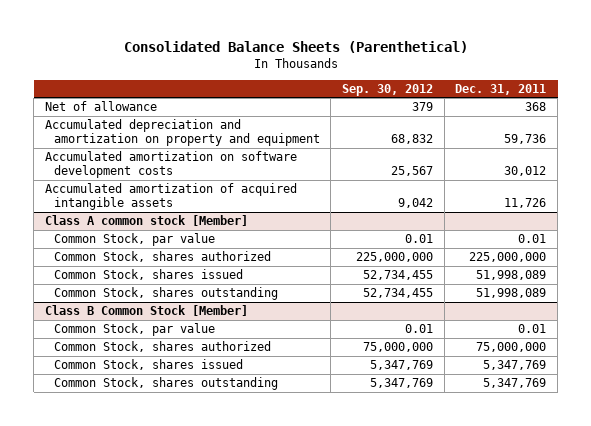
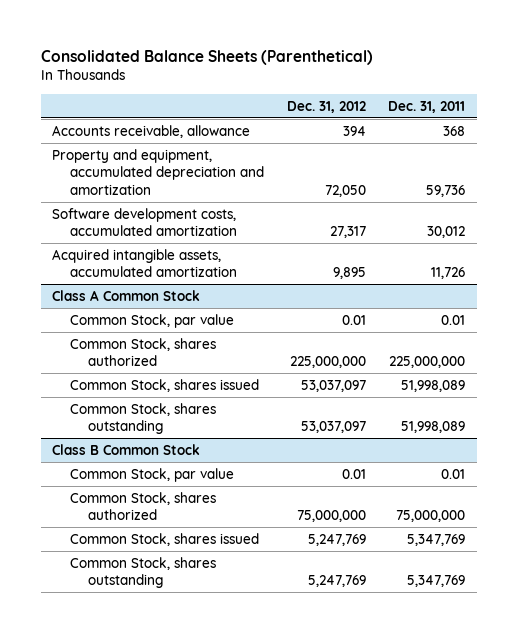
[342,83,434,96] Sep. 30, 2012 -> none
none -> [286,100,366,113] Dec. 31, 2012
[45,101,158,112] Net of allowance -> [52,124,251,138] Accounts receivable, allowance
[45,119,320,147] Accumulated depreciation and amortization on property and equipment -> [52,148,264,195] Property and equipment, accumulated depreciation and amortization
[45,151,298,179] Accumulated amortization on software development costs -> [52,207,237,237] Software development costs, accumulated amortization
[45,183,298,211] Accumulated amortization of acquired intangible assets -> [52,248,237,278] Acquired intangible assets, accumulated amortization
[45,215,249,227] Class A common stock [Member] -> [52,289,201,301] Class A Common Stock
[45,305,249,317] Class B Common Stock [Member] -> [52,443,201,455] Class B Common Stock

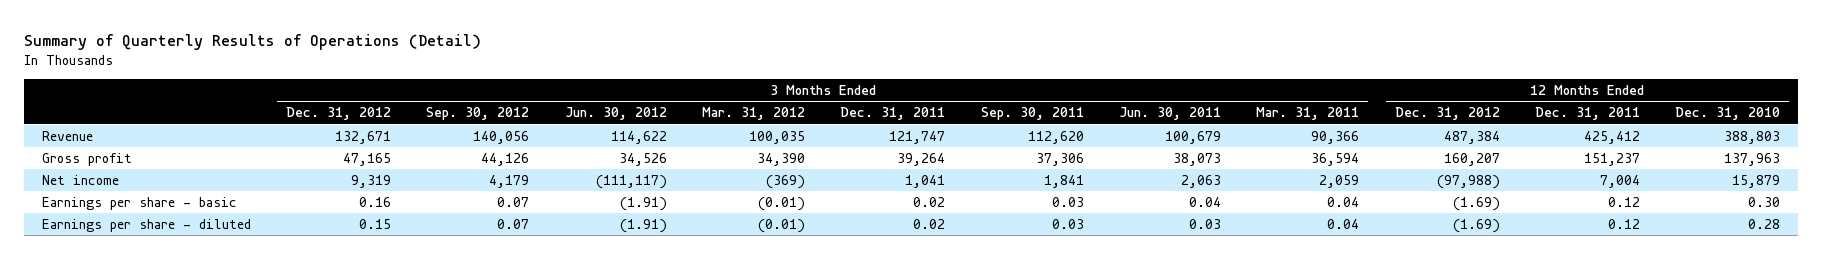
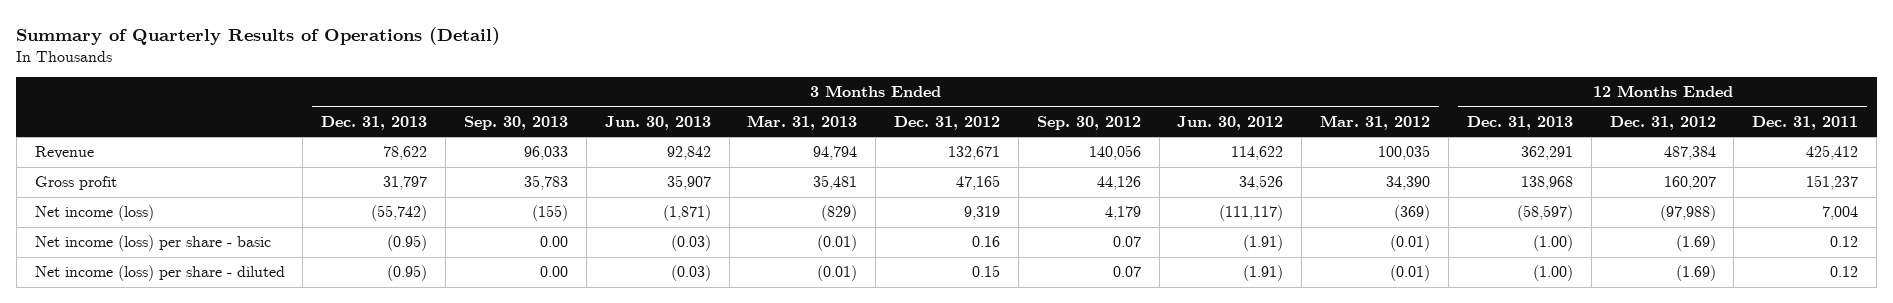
[840,107,946,121] Dec. 31, 2011 -> none
[980,107,1084,121] Sep. 30, 2011 -> none
[1118,107,1221,121] Jun. 30, 2011 -> none
[1256,107,1360,121] Mar. 31, 2011 -> none
[1675,107,1781,121] Dec. 31, 2010 -> none
none -> [321,115,428,130] Dec. 31, 2013
none -> [463,115,568,130] Sep. 30, 2013
none -> [604,115,711,130] Jun. 30, 2013
none -> [747,114,858,130] Mar. 31, 2013
none -> [1466,115,1573,130] Dec. 31, 2013
[41,174,119,185] Net income -> [34,205,154,222] Net income (loss)
[41,196,237,210] Earnings per share - basic -> [34,235,271,252] Net income (loss) per share - basic
[41,218,251,232] Earnings per share - diluted -> [34,265,285,282] Net income (loss) per share - diluted

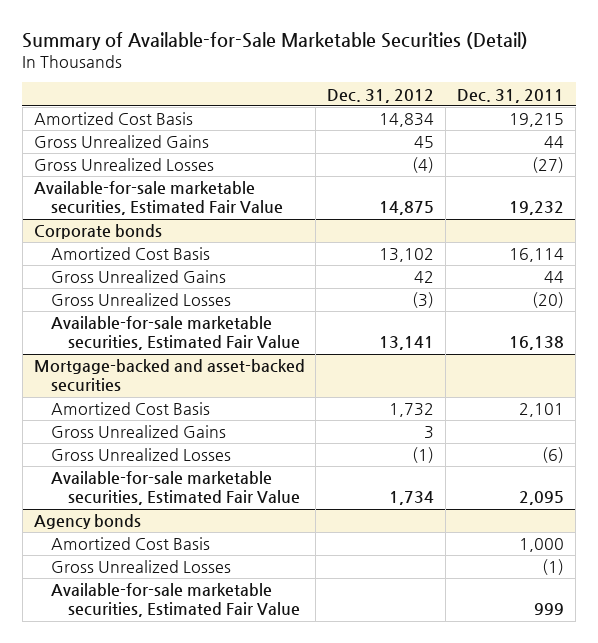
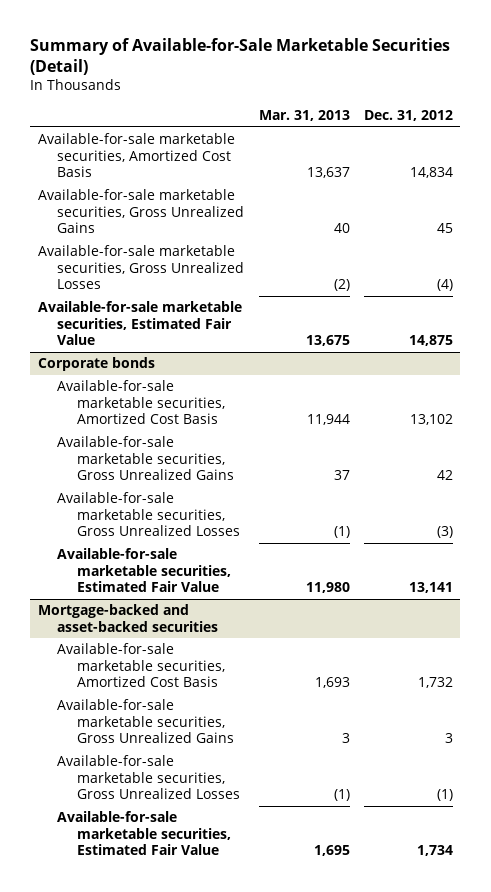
[457,88,565,103] Dec. 31, 2011 -> none
none -> [258,110,350,122] Mar. 31, 2013
[33,112,193,126] Amortized Cost Basis -> [37,133,235,178] Available-for-sale marketable securities, Amortized Cost Basis
[33,135,209,149] Gross Unrealized Gains -> [37,189,245,234] Available-for-sale marketable securities, Gross Unrealized Gains
[33,158,214,172] Gross Unrealized Losses -> [37,245,245,290] Available-for-sale marketable securities, Gross Unrealized Losses
[50,247,210,261] Amortized Cost Basis -> [57,380,226,425] Available-for-sale marketable securities, Amortized Cost Basis
[50,270,226,284] Gross Unrealized Gains -> [57,436,235,481] Available-for-sale marketable securities, Gross Unrealized Gains
[50,293,231,307] Gross Unrealized Losses -> [57,492,241,537] Available-for-sale marketable securities, Gross Unrealized Losses
[50,402,210,416] Amortized Cost Basis -> [57,643,226,688] Available-for-sale marketable securities, Amortized Cost Basis
[50,425,226,439] Gross Unrealized Gains -> [57,699,235,744] Available-for-sale marketable securities, Gross Unrealized Gains
[50,448,231,462] Gross Unrealized Losses -> [57,755,241,800] Available-for-sale marketable securities, Gross Unrealized Losses
[33,514,141,530] Agency bonds -> none
[50,537,210,551] Amortized Cost Basis -> none
[50,560,231,574] Gross Unrealized Losses -> none
[50,583,301,618] Available-for-sale marketable securities, Estimated Fair Value -> none

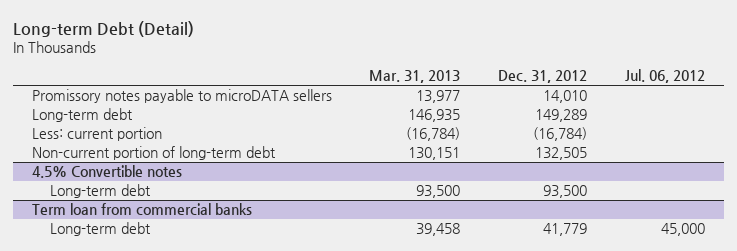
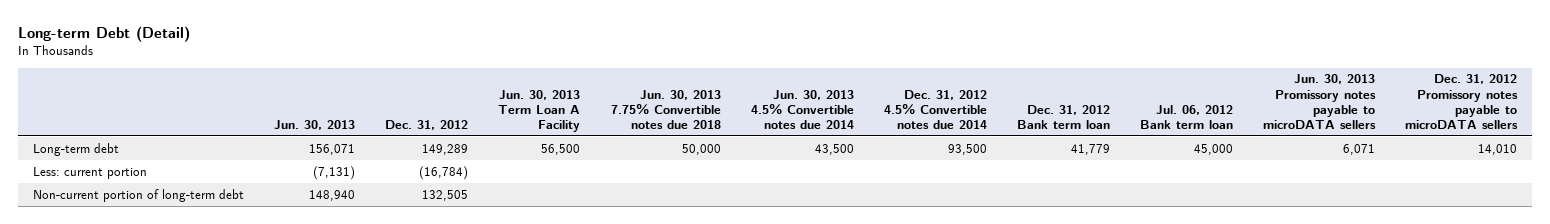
[369,70,461,84] Mar. 31, 2013 -> none
[625,69,706,84] Jul. 06, 2012 -> none
none -> [274,120,356,131] Jun. 30, 2013
none -> [498,89,581,133] Jun. 30, 2013 Term Loan A Facility
none -> [610,89,721,130] Jun. 30, 2013 7.75% Convertible notes due 2018
none -> [750,89,854,130] Jun. 30, 2013 4.5% Convertible notes due 2014
none -> [883,89,987,130] Dec. 31, 2012 4.5% Convertible notes due 2014
none -> [1016,104,1110,130] Dec. 31, 2012 Bank term loan
none -> [1140,104,1234,130] Jul. 06, 2012 Bank term loan
none -> [1263,74,1377,130] Jun. 30, 2013 Promissory notes payable to microDATA sellers
none -> [1405,74,1519,130] Dec. 31, 2012 Promissory notes payable to microDATA sellers
[31,89,332,104] Promissory notes payable to microDATA sellers -> none
[31,165,182,179] 4.5% Convertible notes -> none
[49,184,151,199] Long-term debt -> none
[31,203,252,216] Term loan from commercial banks -> none
[49,222,151,237] Long-term debt -> none

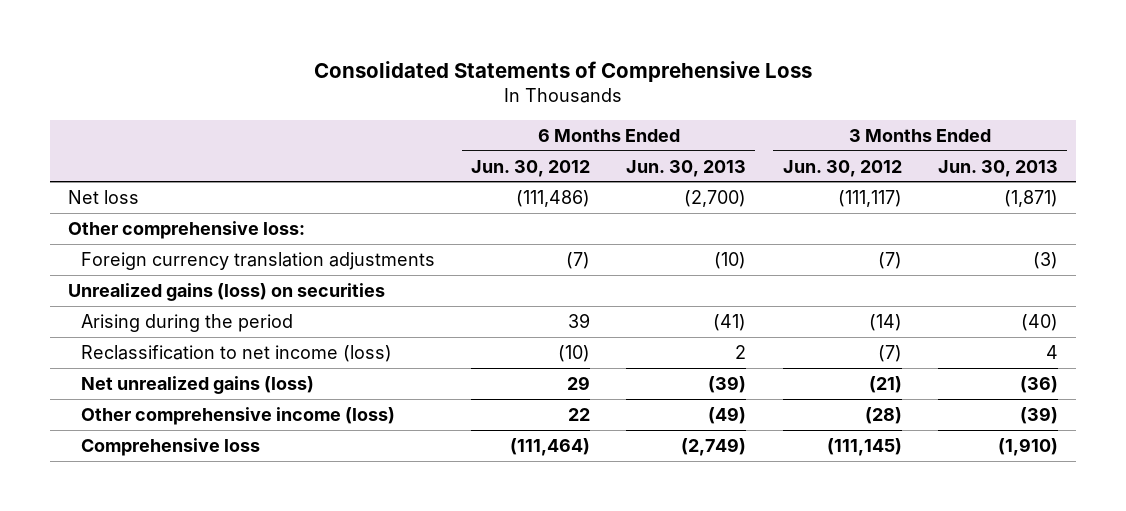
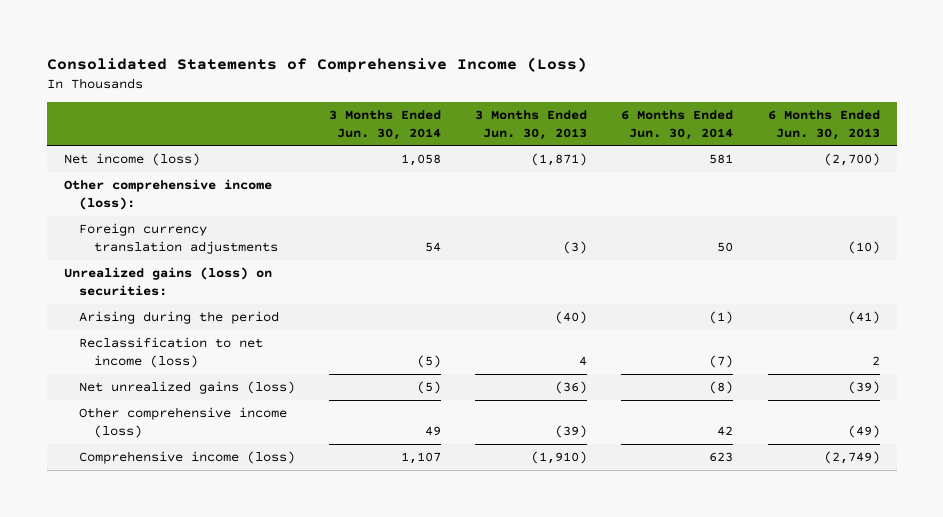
[313,60,812,82] Consolidated Statements of Comprehensive Loss -> [46,56,587,73] Consolidated Statements of Comprehensive Income (Loss)
[471,159,591,177] Jun. 30, 2012 -> none
[782,159,902,177] Jun. 30, 2012 -> none
none -> [329,110,442,140] 3 Months Ended Jun. 30, 2014
none -> [621,110,734,140] 6 Months Ended Jun. 30, 2014
[68,189,140,204] Net loss -> [63,153,200,167] Net income (loss)
[68,220,306,239] Other comprehensive loss: -> [63,179,272,210] Other comprehensive income (loss):
[68,282,386,301] Unrealized gains (loss) on securities -> [63,267,272,296] Unrealized gains (loss) on securities:
[81,437,261,456] Comprehensive loss -> [78,451,295,465] Comprehensive income (loss)

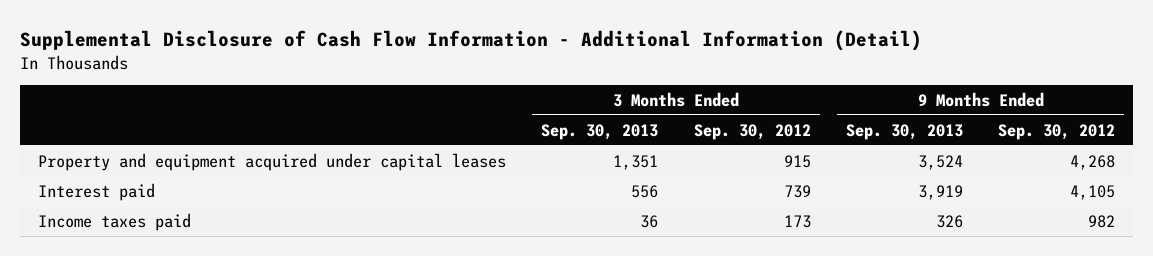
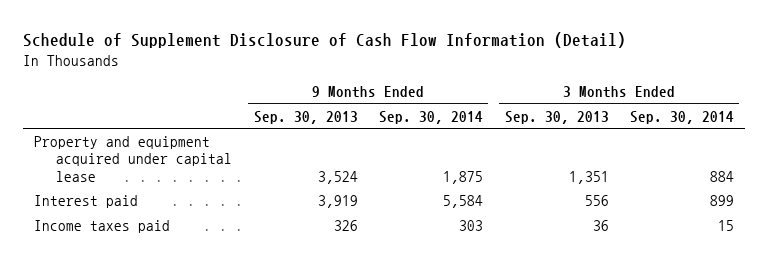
[20,30,923,52] Supplemental Disclosure of Cash Flow Information - Additional Information (Detail) -> [23,32,627,49] Schedule of Supplement Disclosure of Cash Flow Information (Detail)
[693,123,811,140] Sep. 30, 2012 -> none
[998,123,1116,140] Sep. 30, 2012 -> none
none -> [379,110,484,124] Sep. 30, 2014
none -> [629,110,734,124] Sep. 30, 2014
[37,152,506,171] Property and equipment acquired under capital leases -> [33,135,233,182] Property and equipment acquired under capital lease

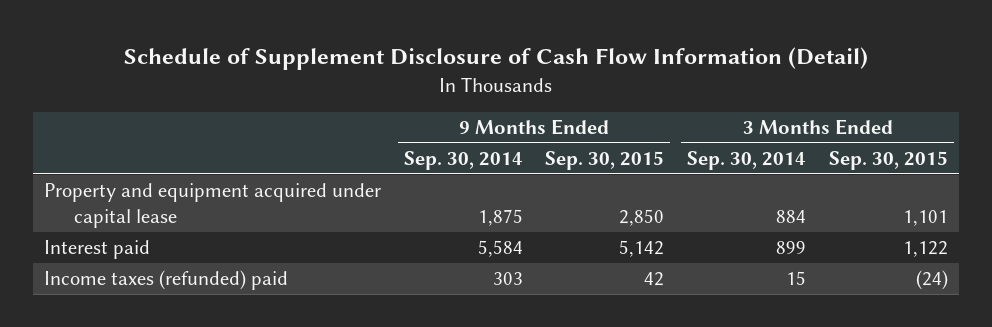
[253,110,358,124] Sep. 30, 2013 -> none
[504,110,609,124] Sep. 30, 2013 -> none
none -> [545,151,665,171] Sep. 30, 2015
none -> [828,151,948,171] Sep. 30, 2015
[33,219,170,233] Income taxes paid -> [44,270,289,291] Income taxes (refunded) paid

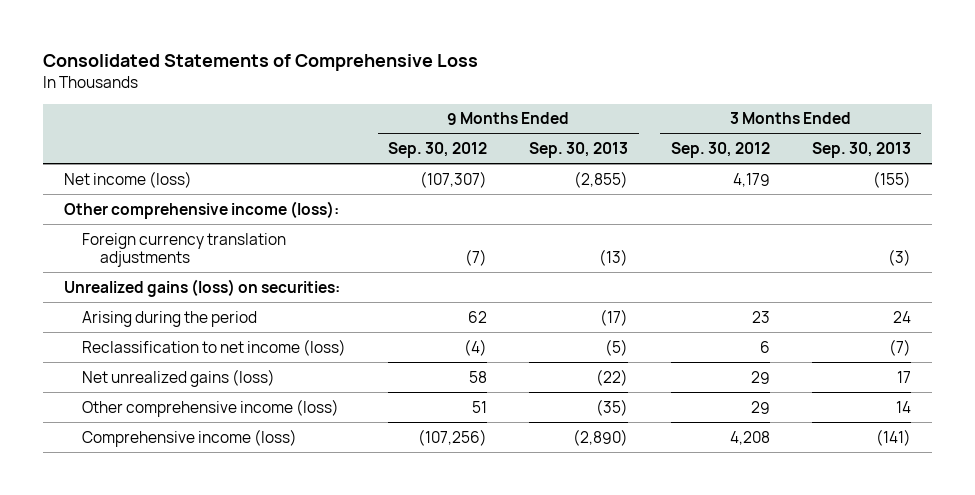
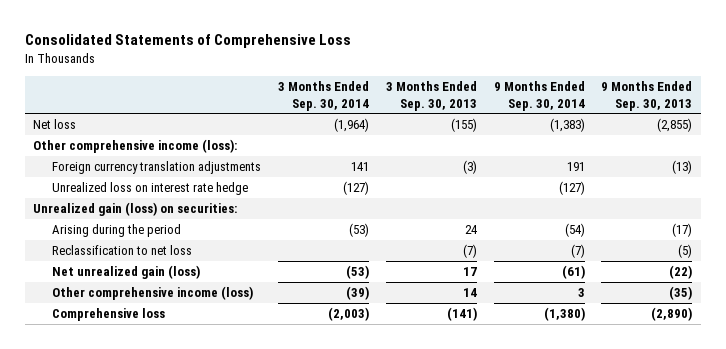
[388,142,488,159] Sep. 30, 2012 -> none
[670,142,770,159] Sep. 30, 2012 -> none
none -> [278,80,370,111] 3 Months Ended Sep. 30, 2014
none -> [493,80,585,111] 9 Months Ended Sep. 30, 2014
[63,170,192,188] Net income (loss) -> [33,119,77,130] Net loss
none -> [52,182,249,196] Unrealized loss on interest rate hedge
[63,278,340,297] Unrealized gains (loss) on securities: -> [33,202,238,217] Unrealized gain (loss) on securities:
[81,338,346,356] Reclassification to net income (loss) -> [52,245,193,256] Reclassification to net loss
[81,368,275,387] Net unrealized gains (loss) -> [52,265,201,280] Net unrealized gain (loss)
[81,428,297,447] Comprehensive income (loss) -> [52,308,166,322] Comprehensive loss

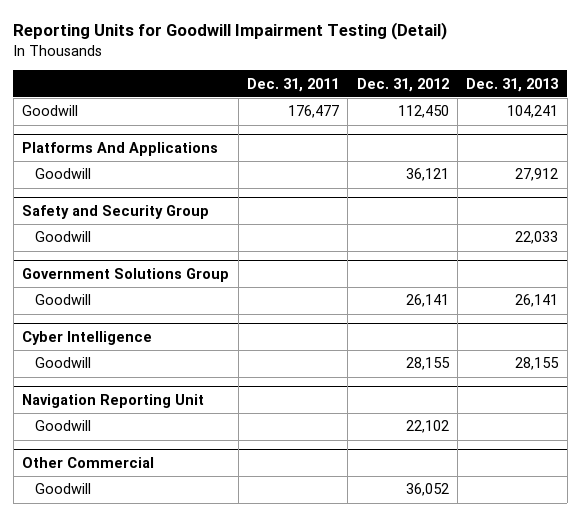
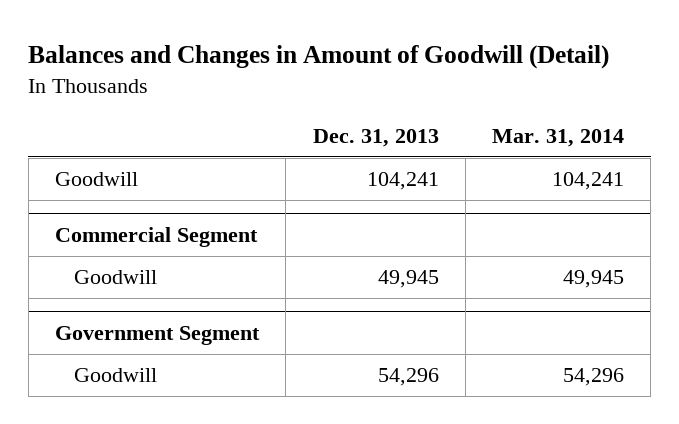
[13,22,448,41] Reporting Units for Goodwill Impairment Testing (Detail) -> [28,44,610,69] Balances and Changes in Amount of Goodwill (Detail)
[246,77,339,92] Dec. 31, 2011 -> none
[356,77,449,92] Dec. 31, 2012 -> none
none -> [491,129,624,148] Mar. 31, 2014
[22,141,219,156] Platforms And Applications -> none
[22,204,210,219] Safety and Security Group -> none
[22,267,230,282] Government Solutions Group -> none
[35,294,92,306] Goodwill -> none
[22,330,153,345] Cyber Intelligence -> none
[35,357,92,369] Goodwill -> none
[22,393,205,408] Navigation Reporting Unit -> none
[35,420,92,432] Goodwill -> none
[22,456,155,468] Other Commercial -> none
[35,483,92,495] Goodwill -> none
none -> [55,226,259,247] Commercial Segment
[515,168,559,182] 27,912 -> [377,270,439,289] 49,945
none -> [55,325,261,345] Government Segment
[515,231,559,245] 22,033 -> [377,368,439,387] 54,296

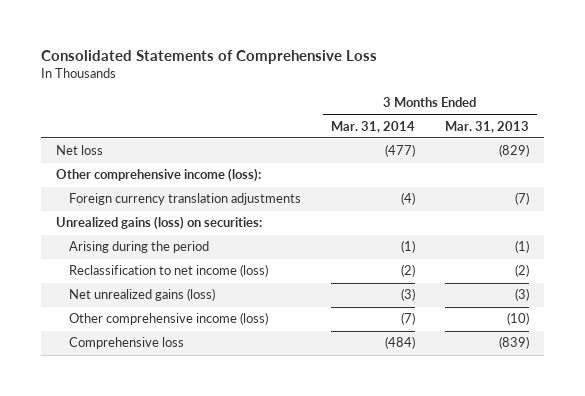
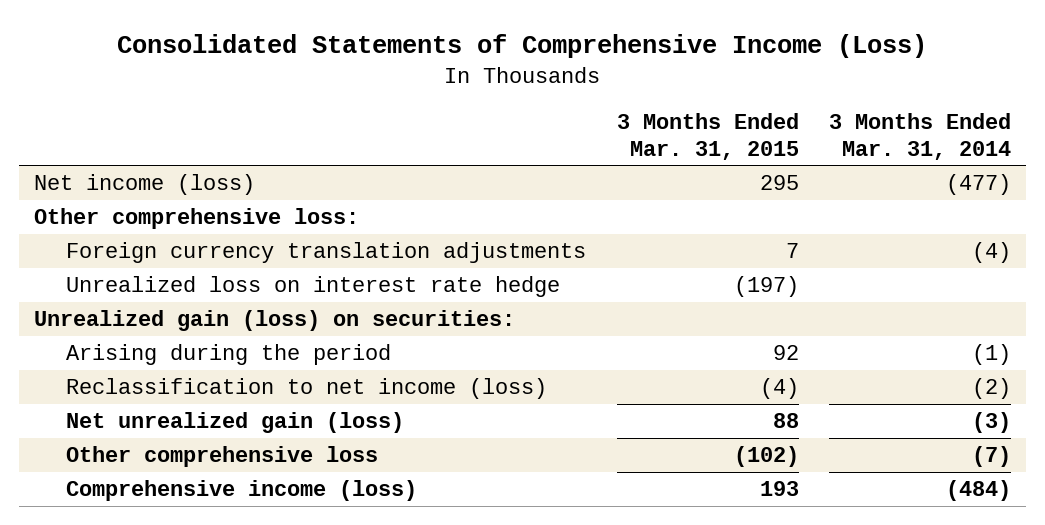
[41,49,378,64] Consolidated Statements of Comprehensive Loss -> [117,34,928,59] Consolidated Statements of Comprehensive Income (Loss)
[445,120,530,133] Mar. 31, 2013 -> none
none -> [616,113,799,160] 3 Months Ended Mar. 31, 2015
[56,145,104,156] Net loss -> [33,174,255,196] Net income (loss)
[56,168,262,183] Other comprehensive income (loss): -> [33,208,359,230] Other comprehensive loss:
none -> [66,276,561,298] Unrealized loss on interest rate hedge
[56,216,263,231] Unrealized gains (loss) on securities: -> [33,310,515,332] Unrealized gain (loss) on securities:
[68,288,215,302] Net unrealized gains (loss) -> [66,412,405,434] Net unrealized gain (loss)
[68,312,268,326] Other comprehensive income (loss) -> [66,446,379,468] Other comprehensive loss
[68,337,184,350] Comprehensive loss -> [66,480,418,502] Comprehensive income (loss)

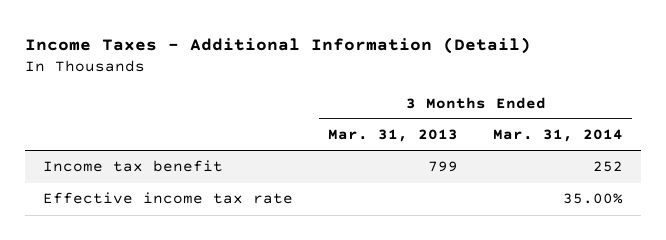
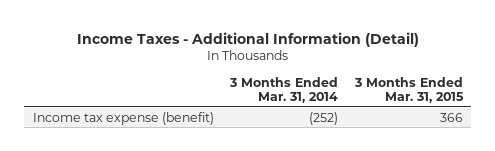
[327,129,458,143] Mar. 31, 2013 -> none
none -> [353,76,464,104] 3 Months Ended Mar. 31, 2015
[42,192,293,205] Effective income tax rate -> none
[42,160,223,173] Income tax benefit -> [32,112,214,126] Income tax expense (benefit)
[593,161,624,173] 252 -> [309,112,339,126] (252)

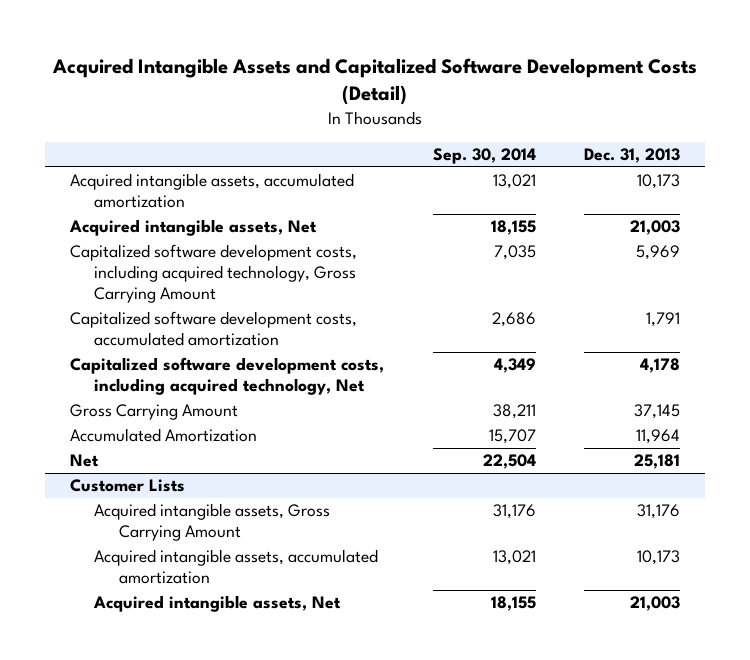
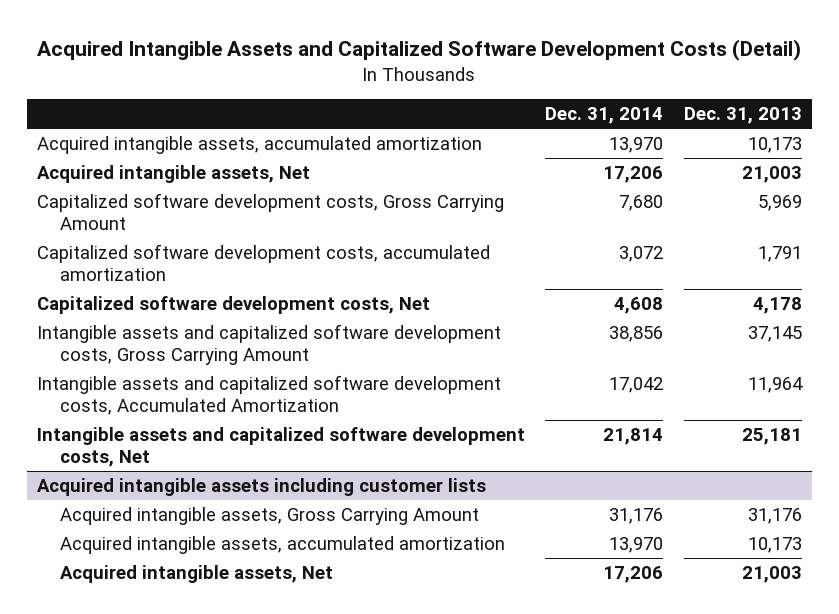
[432,148,536,165] Sep. 30, 2014 -> none
none -> [545,107,664,125] Dec. 31, 2014
[69,244,357,303] Capitalized software development costs, including acquired technology, Gross Carrying Amount -> [37,193,505,231] Capitalized software development costs, Gross Carrying Amount
[69,479,185,493] Customer Lists -> none
[69,357,384,396] Capitalized software development costs, including acquired technology, Net -> [37,296,431,315] Capitalized software development costs, Net
[69,404,238,421] Gross Carrying Amount -> [37,324,502,366] Intangible assets and capitalized software development costs, Gross Carrying Amount
[69,428,257,443] Accumulated Amortization -> [37,375,502,416] Intangible assets and capitalized software development costs, Accumulated Amortization
[69,454,99,468] Net -> [37,427,526,468] Intangible assets and capitalized software development costs, Net
none -> [37,478,487,497] Acquired intangible assets including customer lists

